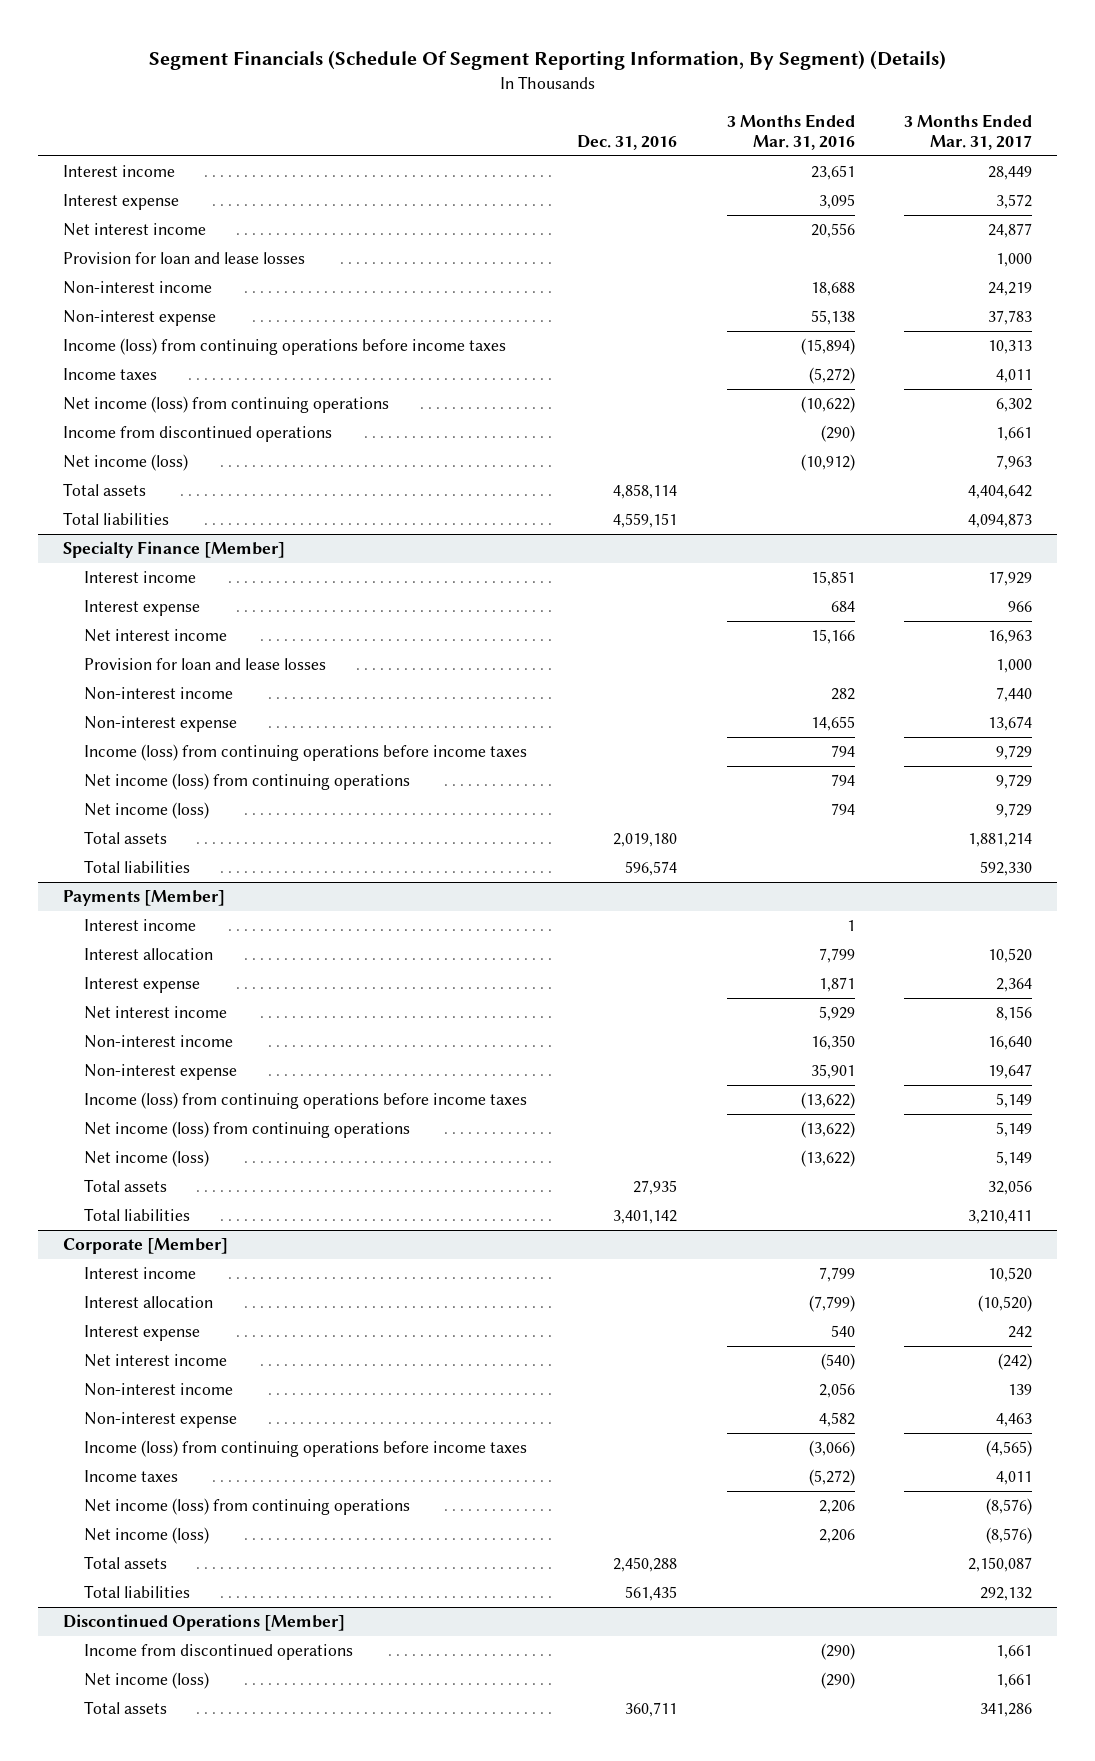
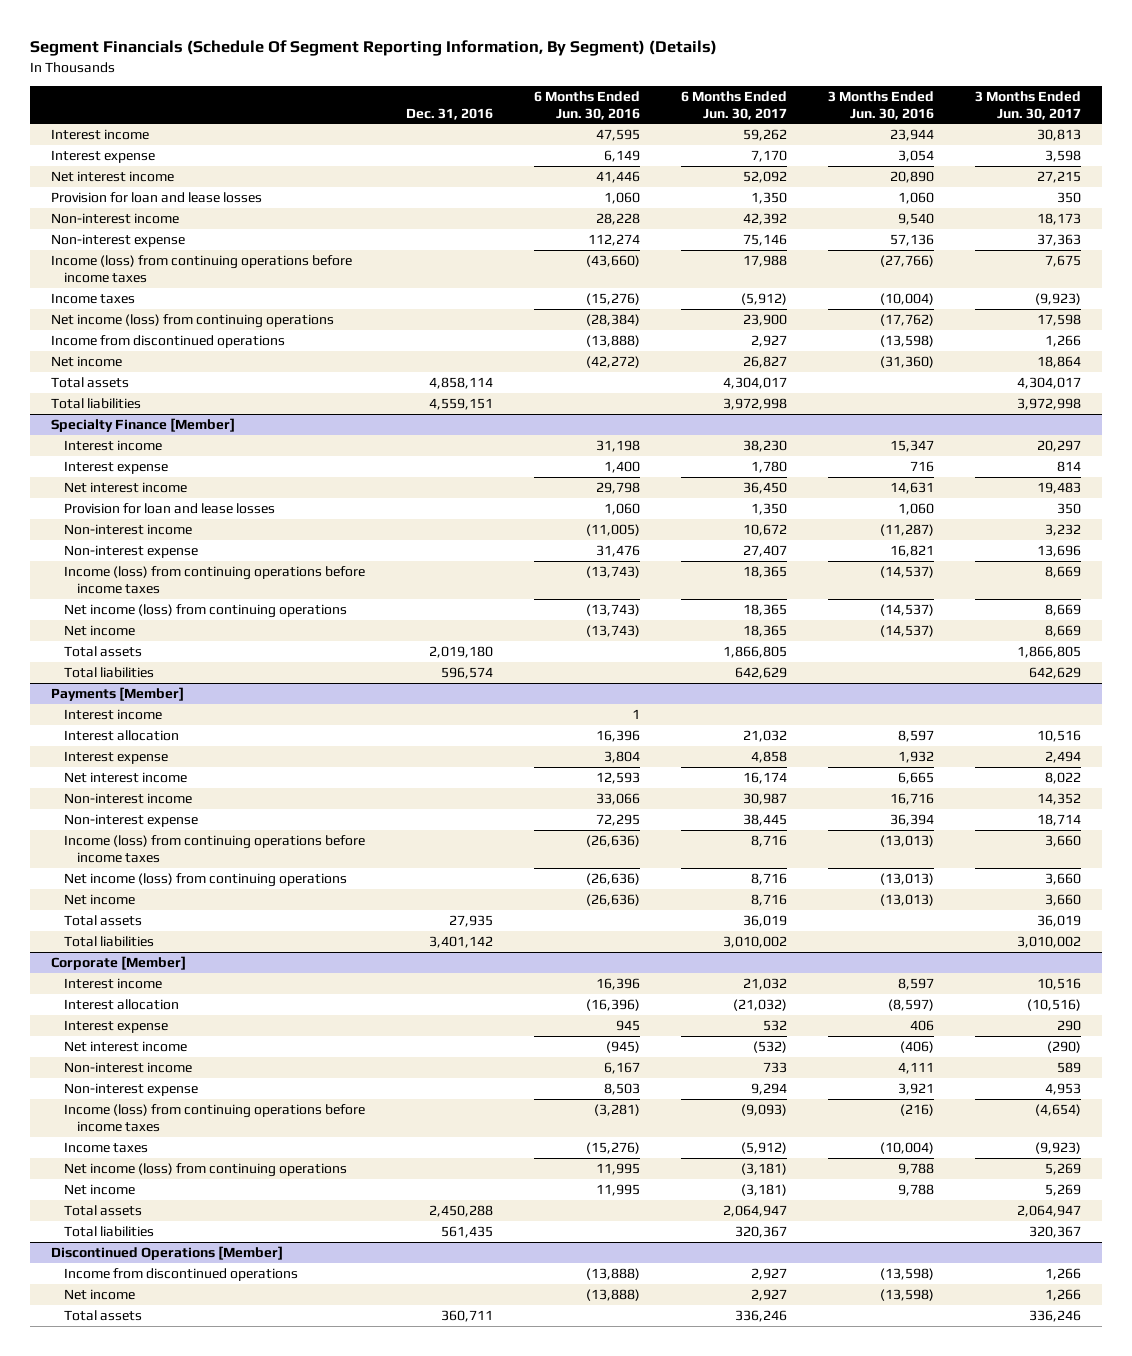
[726,113,855,150] 3 Months Ended Mar. 31, 2016 -> none
[904,113,1033,150] 3 Months Ended Mar. 31, 2017 -> none
none -> [534,90,641,120] 6 Months Ended Jun. 30, 2016
none -> [681,90,788,120] 6 Months Ended Jun. 30, 2017
none -> [828,90,935,120] 3 Months Ended Jun. 30, 2016
none -> [975,90,1082,120] 3 Months Ended Jun. 30, 2017
[62,454,188,472] Net income (loss) -> [50,356,122,368] Net income
[83,802,209,820] Net income (loss) -> [63,625,135,637] Net income
[83,1150,209,1168] Net income (loss) -> [63,894,135,906] Net income
[83,1527,209,1545] Net income (loss) -> [63,1184,135,1196] Net income
[83,1672,209,1690] Net income (loss) -> [63,1289,135,1301] Net income

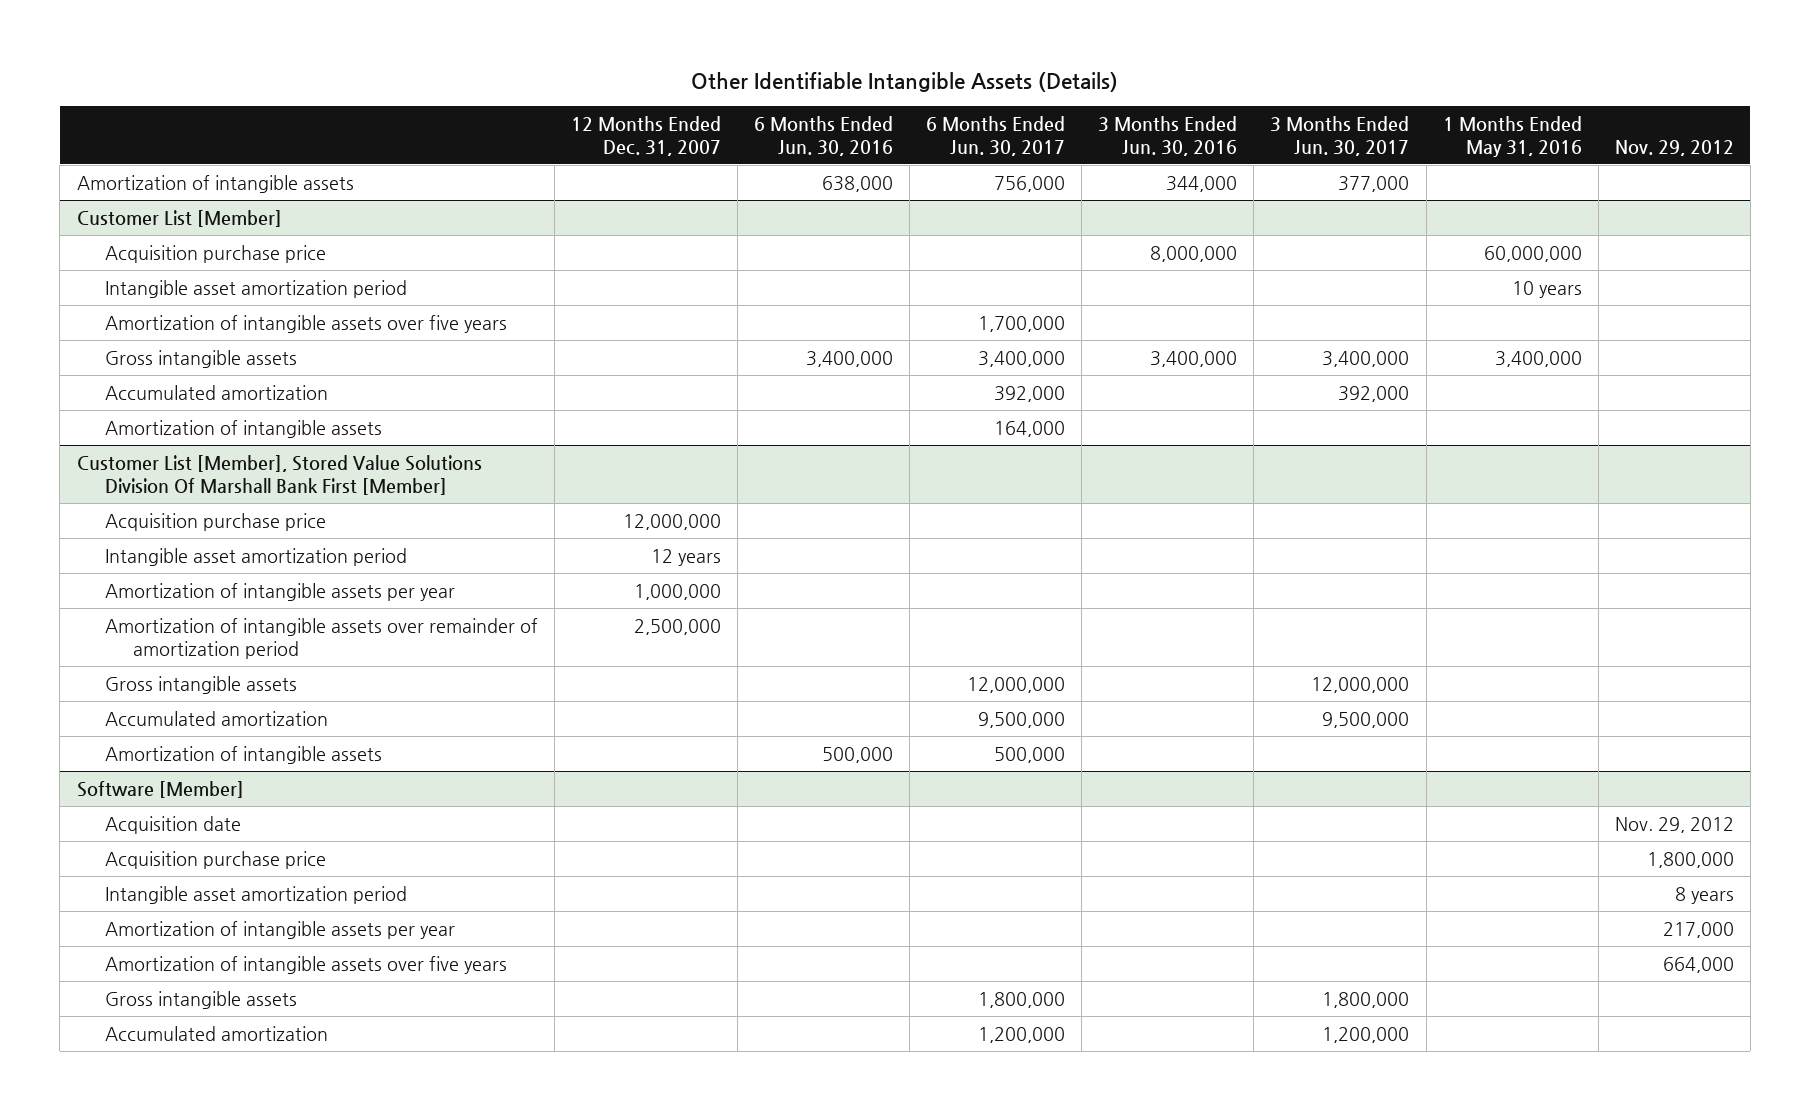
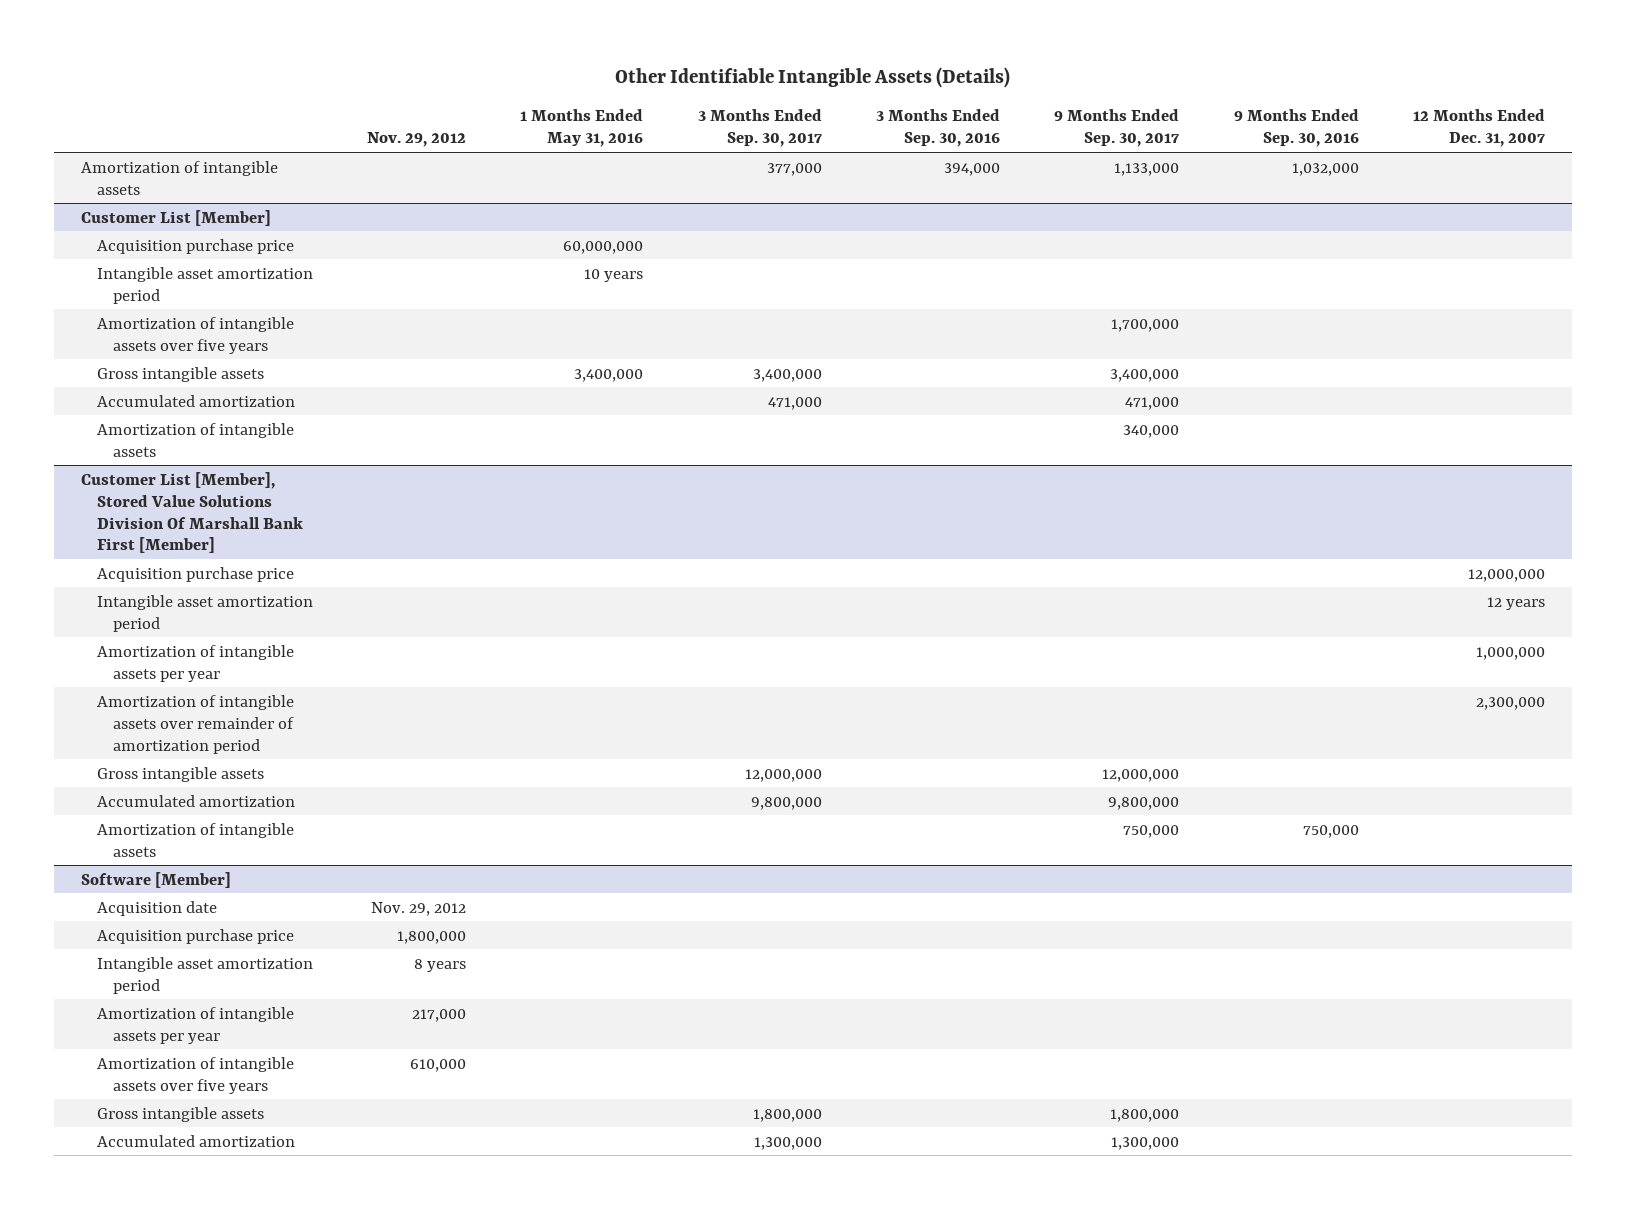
[753,115,893,156] 6 Months Ended Jun. 30, 2016 -> none
[926,115,1066,156] 6 Months Ended Jun. 30, 2017 -> none
[1098,115,1238,156] 3 Months Ended Jun. 30, 2016 -> none
[1270,115,1410,156] 3 Months Ended Jun. 30, 2017 -> none
none -> [697,109,822,148] 3 Months Ended Sep. 30, 2017
none -> [876,109,1001,148] 3 Months Ended Sep. 30, 2016
none -> [1054,109,1180,148] 9 Months Ended Sep. 30, 2017
none -> [1233,109,1359,148] 9 Months Ended Sep. 30, 2016
[633,618,721,635] 2,500,000 -> [1476,696,1546,710] 2,300,000
[1662,956,1734,973] 664,000 -> [410,1058,467,1072] 610,000

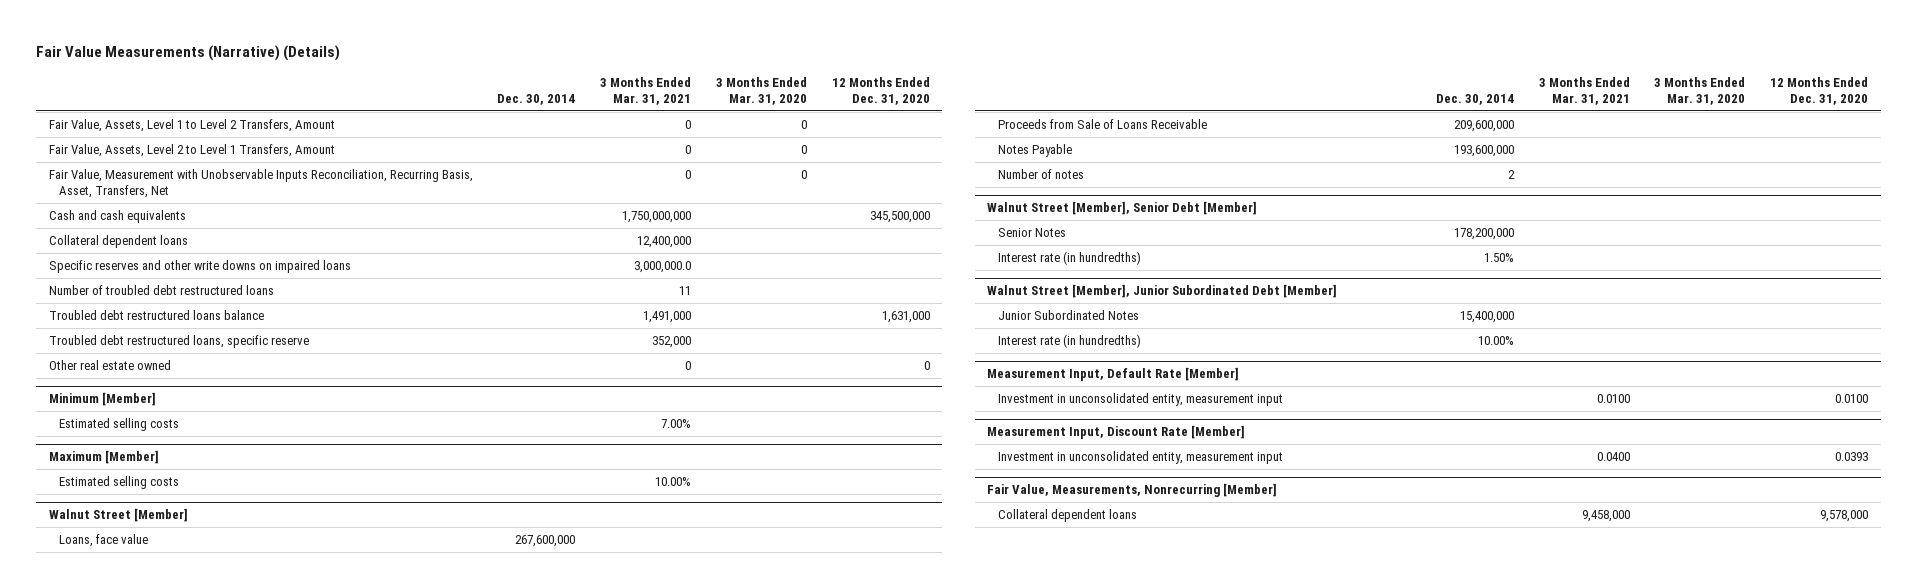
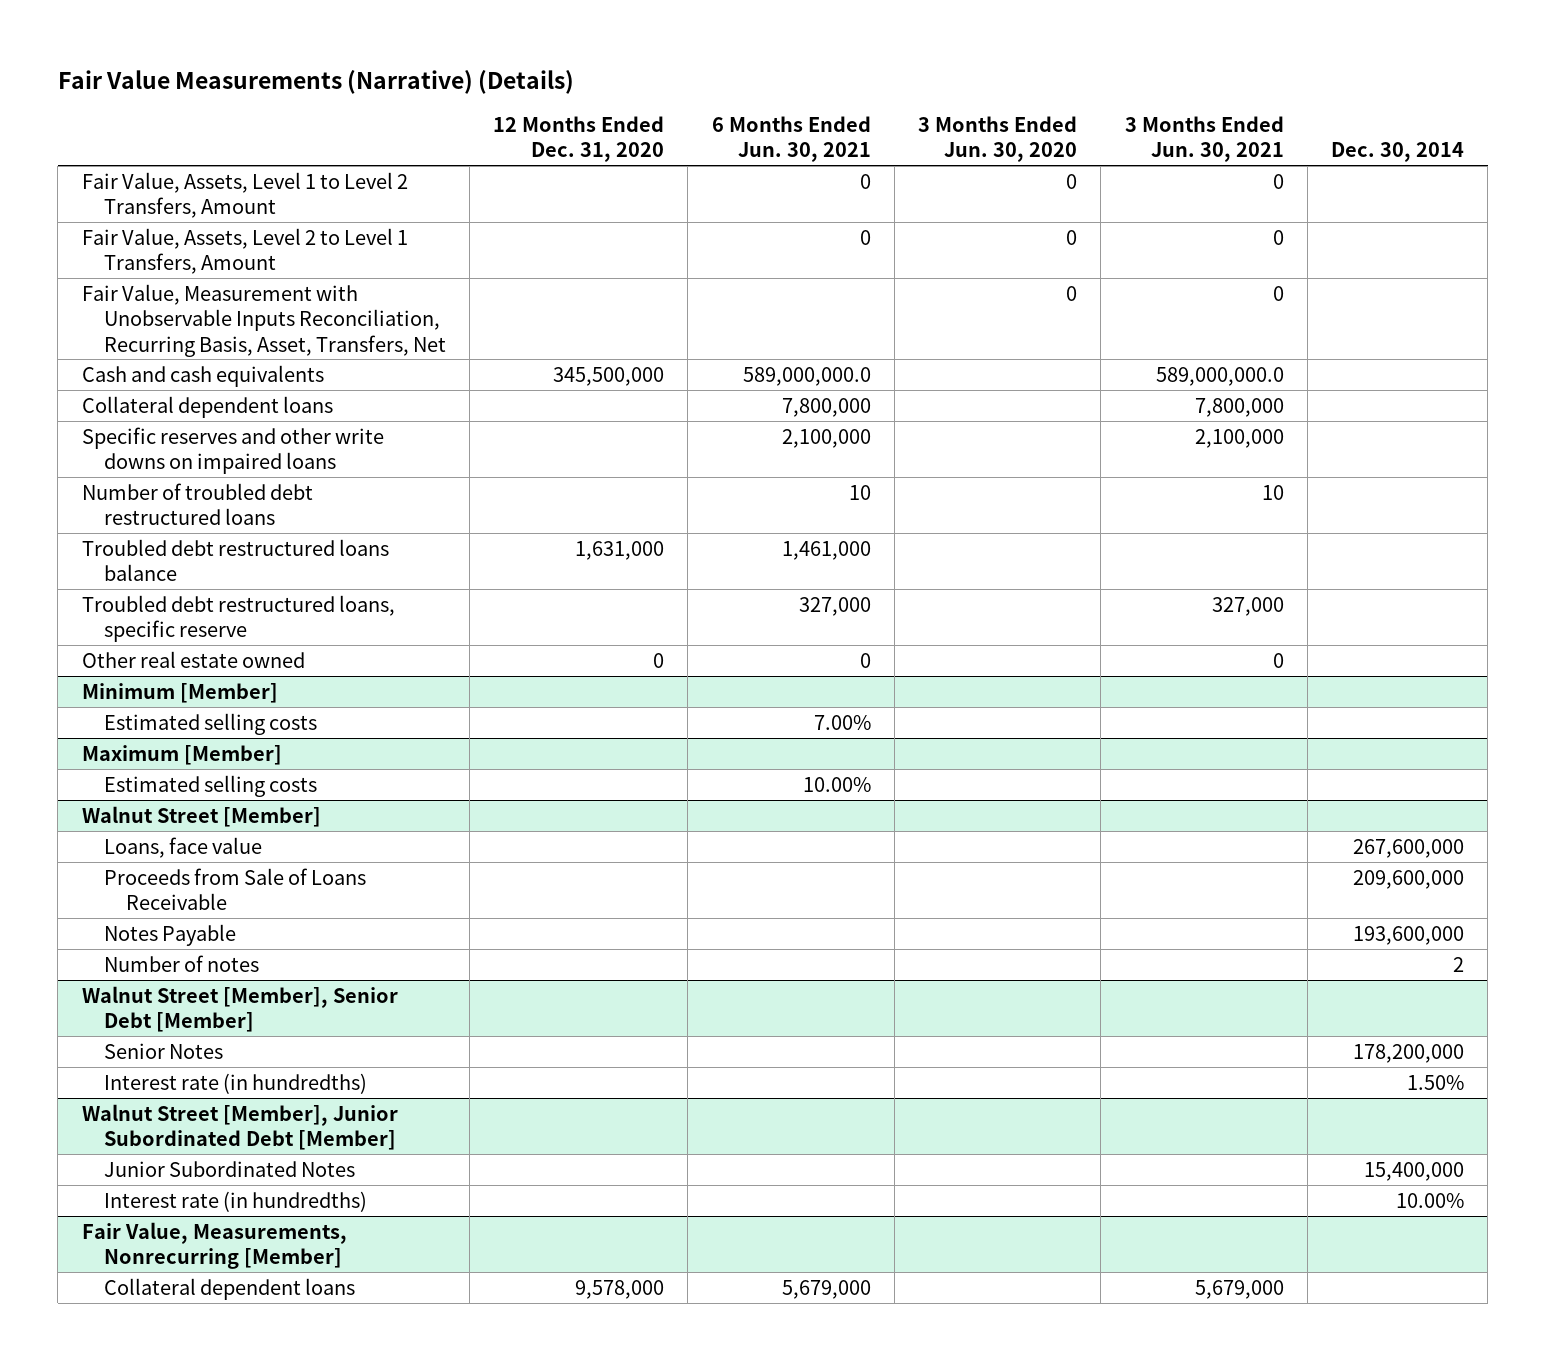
[600,76,692,106] 3 Months Ended Mar. 31, 2021 -> none
[715,76,807,106] 3 Months Ended Mar. 31, 2020 -> none
none -> [711,115,871,163] 6 Months Ended Jun. 30, 2021
none -> [918,115,1078,163] 3 Months Ended Jun. 30, 2020
none -> [1124,115,1284,163] 3 Months Ended Jun. 30, 2021
[987,367,1240,382] Measurement Input, Default Rate [Member] -> none
[997,392,1283,406] Investment in unconsolidated entity, measurement input -> none
[987,425,1246,440] Measurement Input, Discount Rate [Member] -> none
[997,450,1283,464] Investment in unconsolidated entity, measurement input -> none

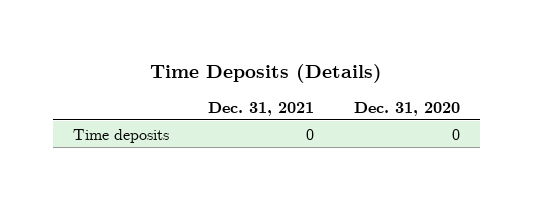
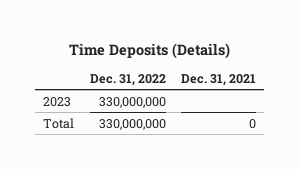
[354,101,461,116] Dec. 31, 2020 -> none
none -> [89,73,166,86] Dec. 31, 2022
none -> [42,96,71,107] 2023
[72,128,169,143] Time deposits -> [42,117,74,129] Total

